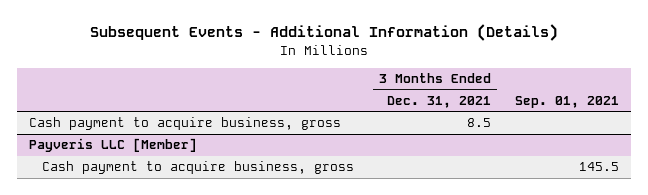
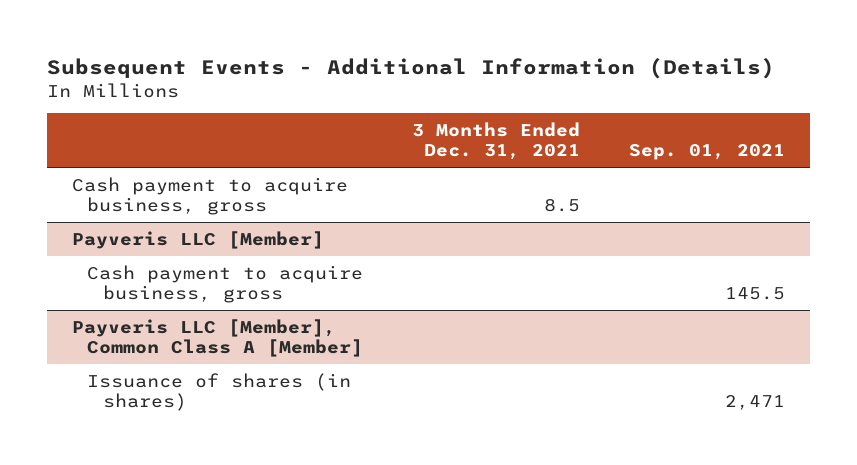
none -> [71,318,364,357] Payveris LLC [Member], Common Class A [Member]
none -> [87,372,352,411] Issuance of shares (in shares)

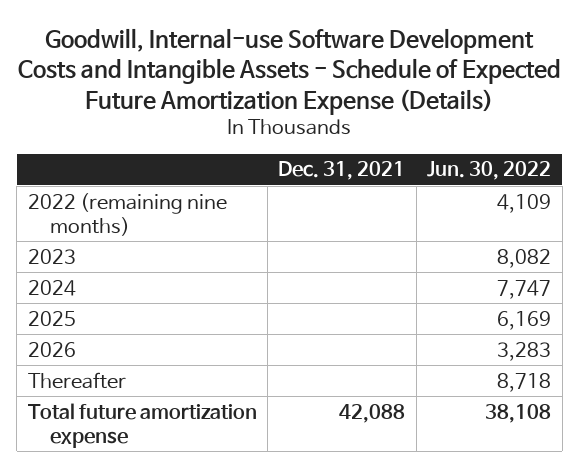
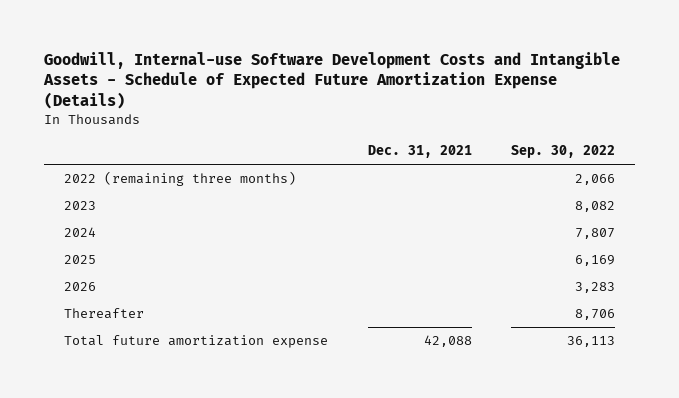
[427,161,552,181] Jun. 30, 2022 -> none
none -> [510,145,615,159] Sep. 30, 2022
[27,192,227,236] 2022 (remaining nine months) -> [64,171,297,187] 2022 (remaining three months)

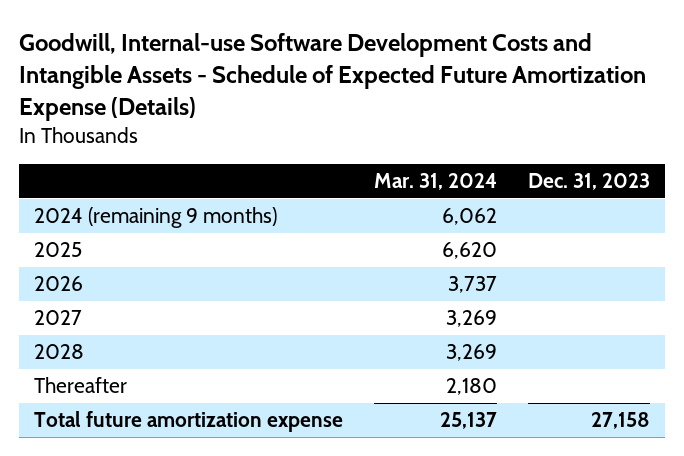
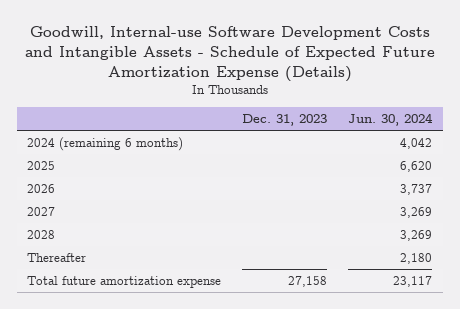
[373,173,497,191] Mar. 31, 2024 -> none
none -> [348,113,434,127] Jun. 30, 2024
[34,207,278,229] 2024 (remaining 9 months) -> [27,137,184,152] 2024 (remaining 6 months)

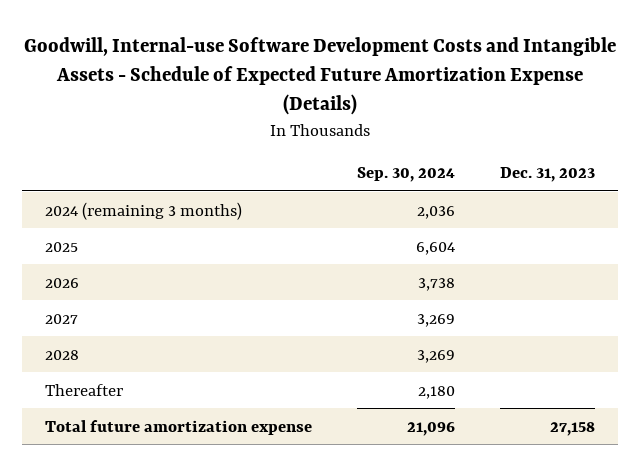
[348,113,434,127] Jun. 30, 2024 -> none
none -> [357,167,456,183] Sep. 30, 2024
[27,137,184,152] 2024 (remaining 6 months) -> [44,201,242,220] 2024 (remaining 3 months)

